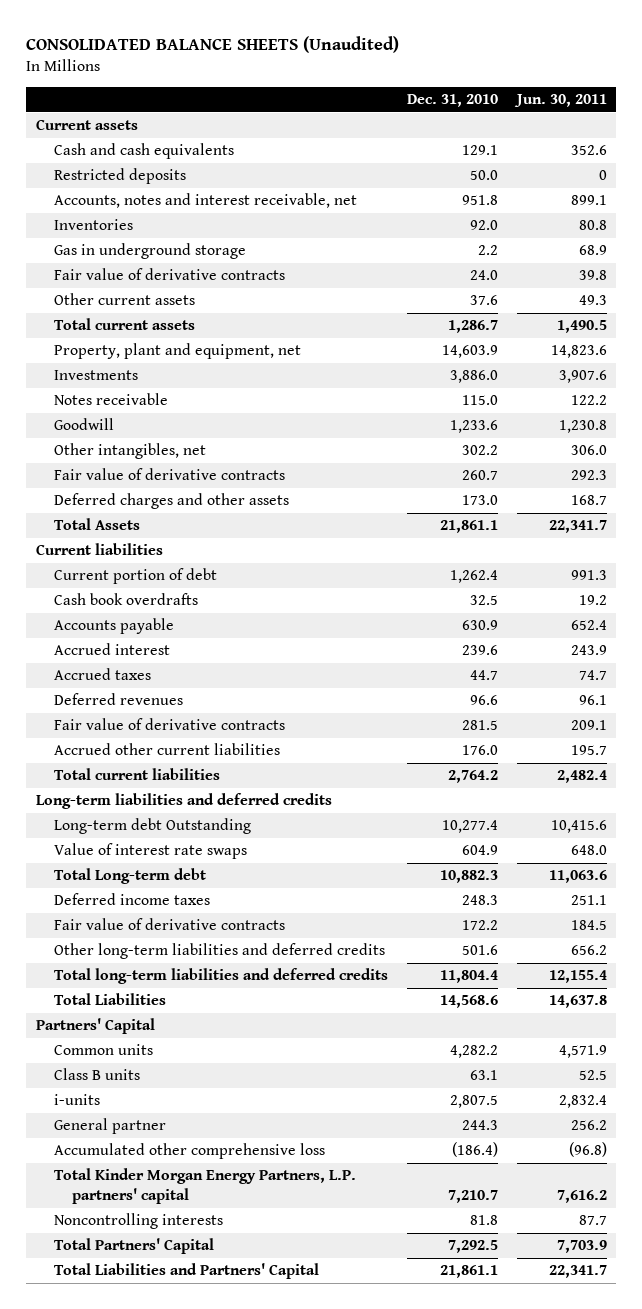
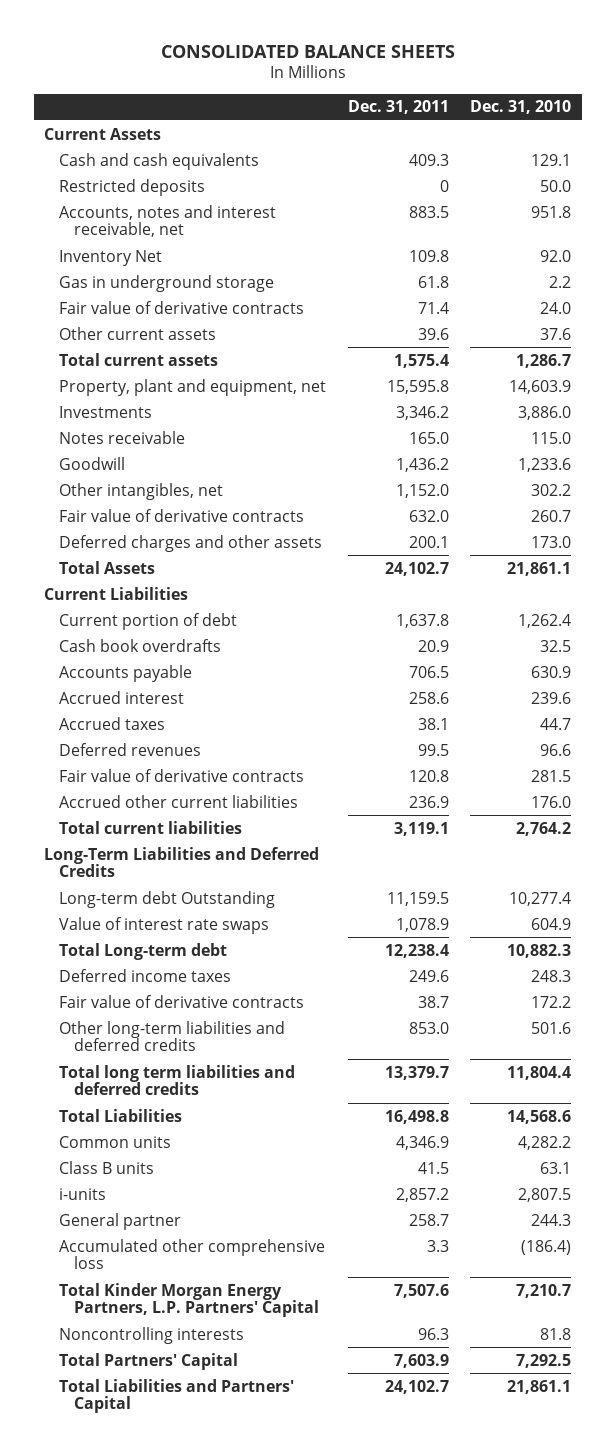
[26,36,400,54] CONSOLIDATED BALANCE SHEETS (Unaudited) -> [160,44,455,58] CONSOLIDATED BALANCE SHEETS
[513,94,607,108] Jun. 30, 2011 -> none
none -> [347,100,449,115] Dec. 31, 2011
[35,119,138,131] Current assets -> [44,127,162,140] Current Assets
[54,219,134,231] Inventories -> [59,249,163,266] Inventory Net
[35,543,163,556] Current liabilities -> [44,586,189,600] Current Liabilities
[35,793,332,810] Long-term liabilities and deferred credits -> [44,846,320,878] Long-Term Liabilities and Deferred Credits
[54,968,389,985] Total long-term liabilities and deferred credits -> [59,1064,296,1096] Total long term liabilities and deferred credits
[35,1018,155,1035] Partners' Capital -> none
[54,1168,357,1205] Total Kinder Morgan Energy Partners, L.P. partners' capital -> [59,1282,320,1318] Total Kinder Morgan Energy Partners, L.P. Partners' Capital

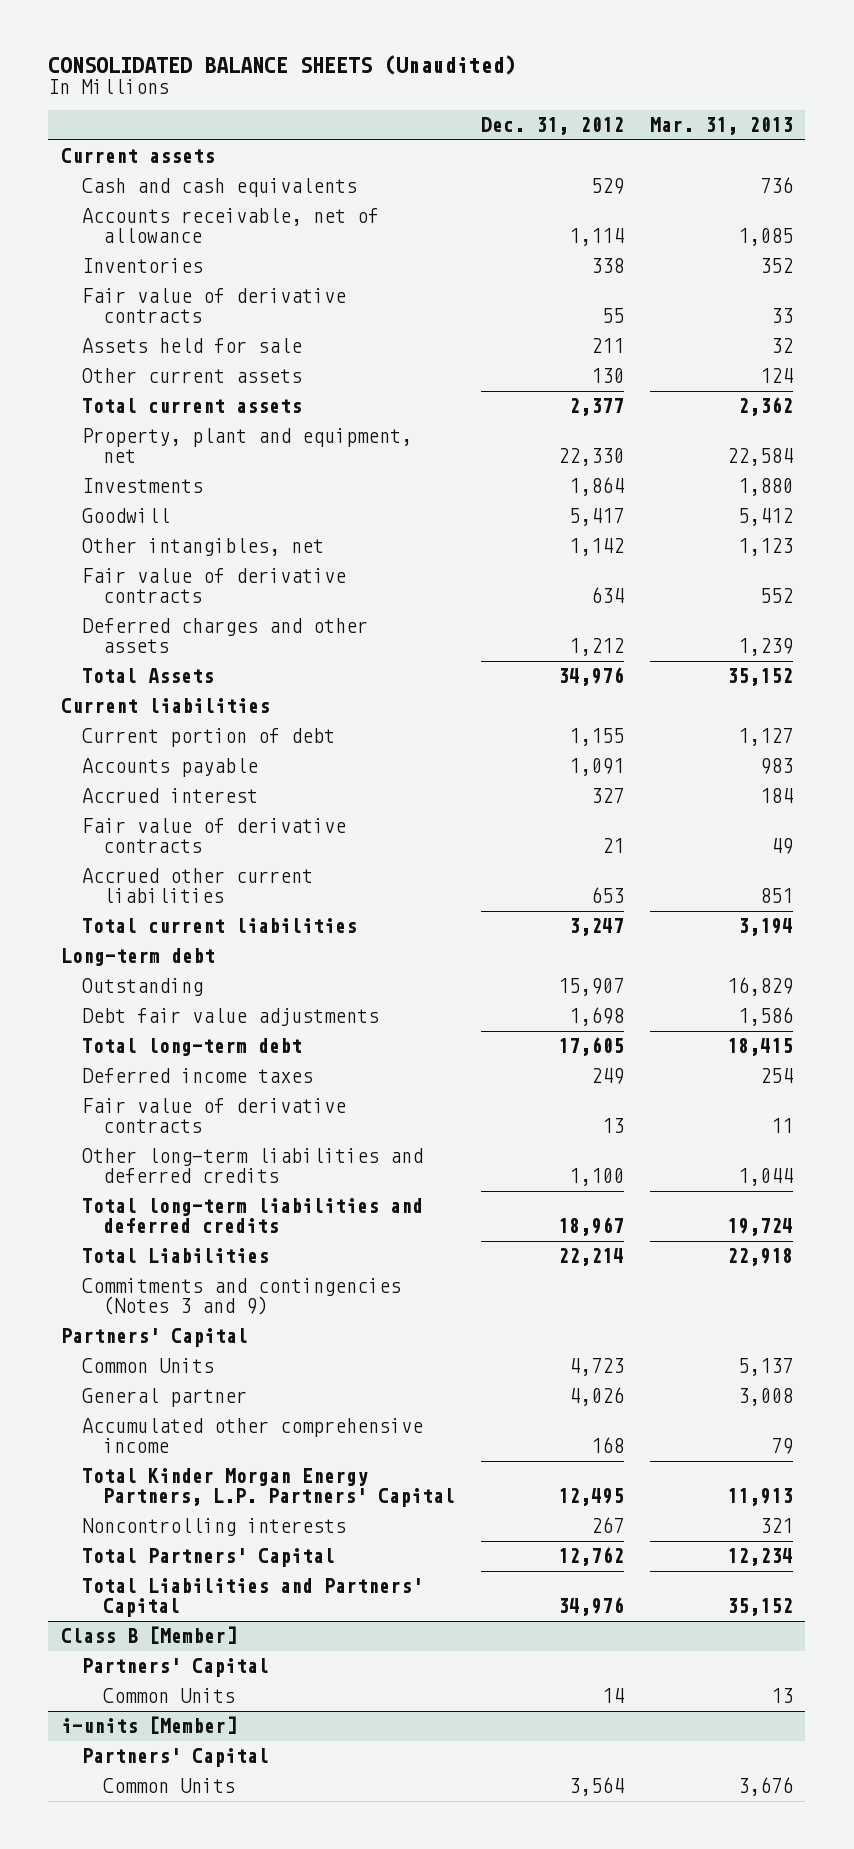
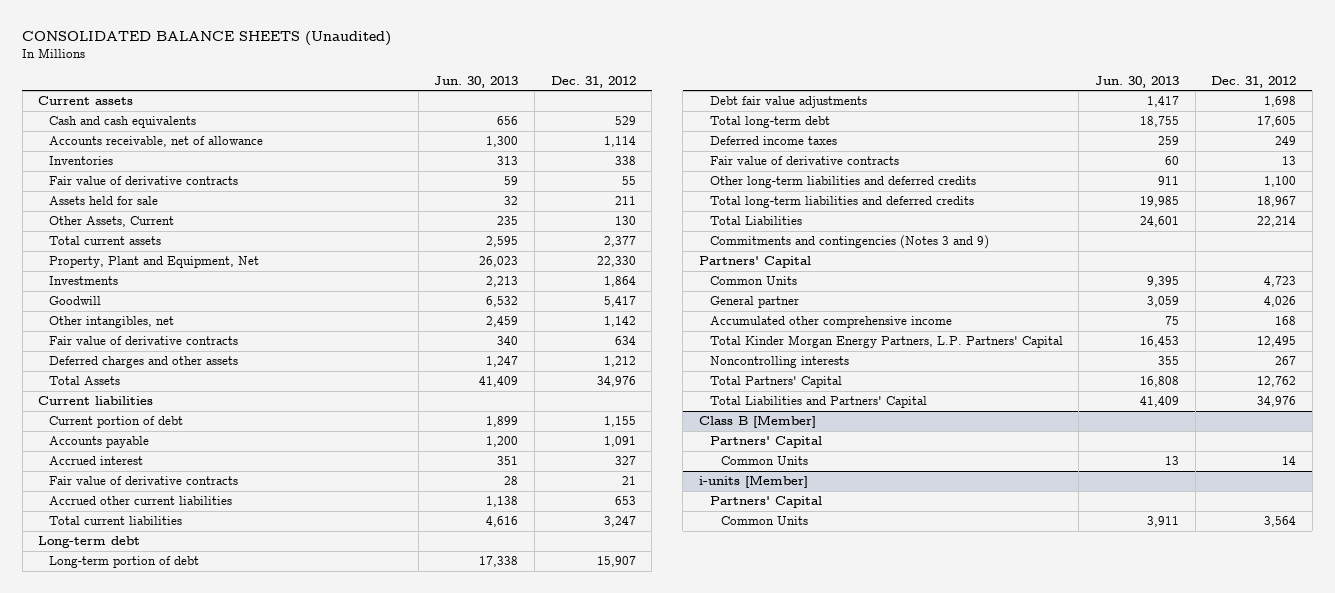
[649,117,793,136] Mar. 31, 2013 -> none
none -> [434,75,519,88] Jun. 30, 2013
[82,368,303,384] Other current assets -> [49,216,175,228] Other Assets, Current
[82,428,413,464] Property, plant and equipment, net -> [49,256,260,269] Property, Plant and Equipment, Net
[82,978,204,997] Outstanding -> [49,556,200,569] Long-term portion of debt

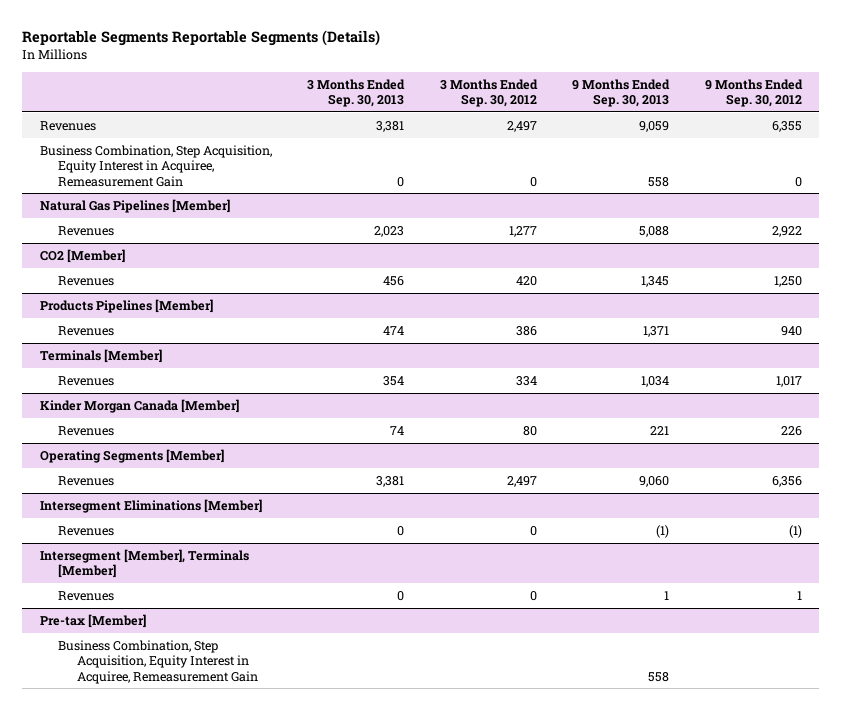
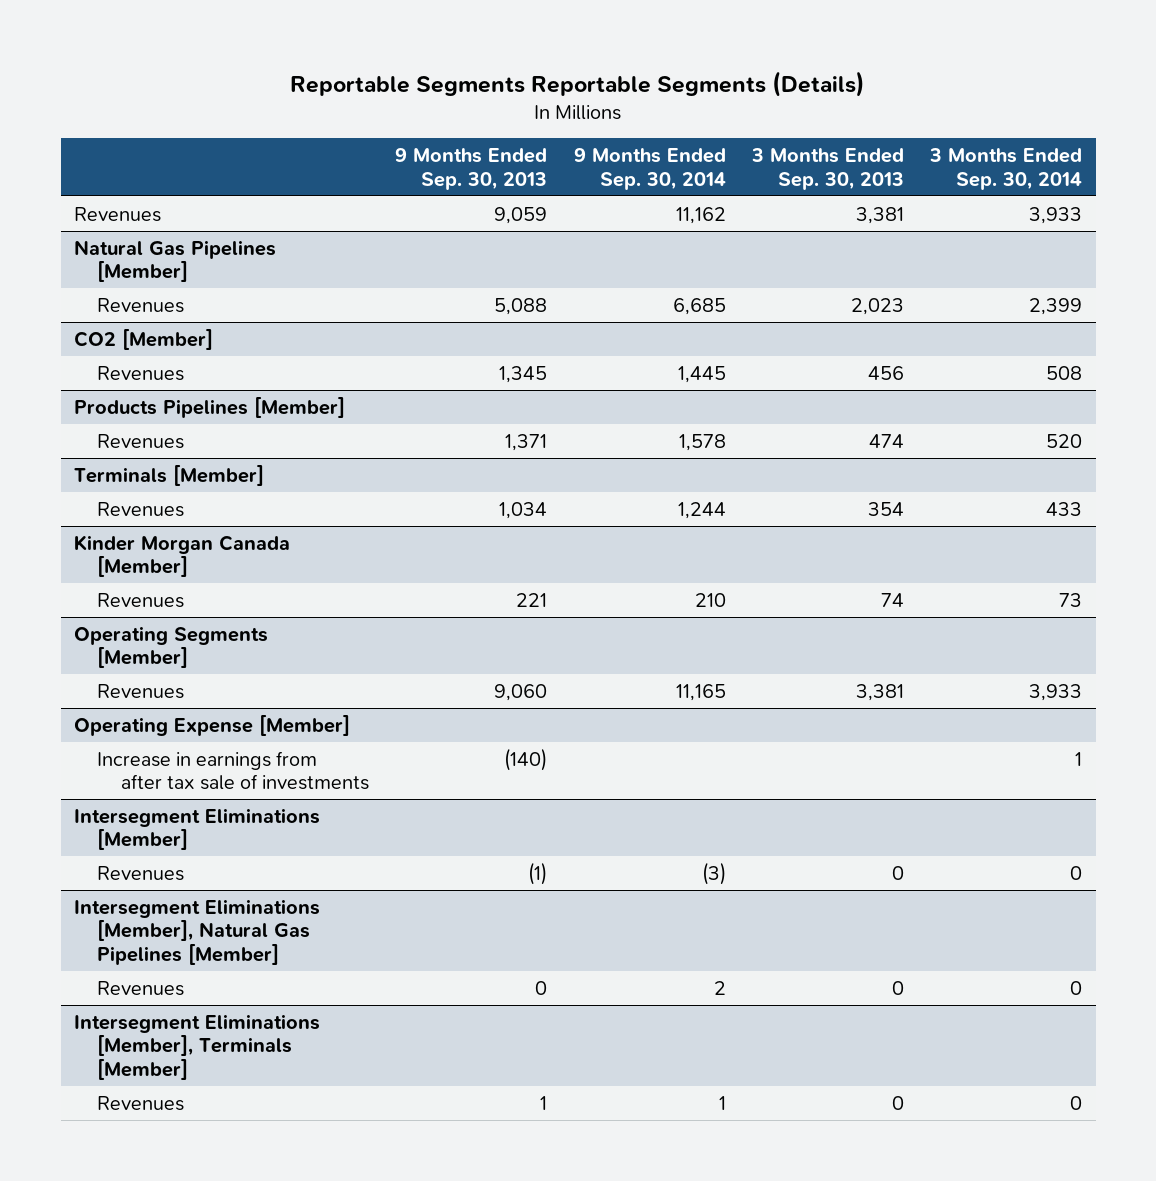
[439,78,538,108] 3 Months Ended Sep. 30, 2012 -> none
[704,78,803,108] 9 Months Ended Sep. 30, 2012 -> none
none -> [573,148,726,190] 9 Months Ended Sep. 30, 2014
none -> [929,148,1083,190] 3 Months Ended Sep. 30, 2014
[39,144,272,187] Business Combination, Step Acquisition, Equity Interest in Acquiree, Remeasurement Gain -> none
none -> [74,714,351,736] Operating Expense [Member]
none -> [97,750,369,791] Increase in earnings from after tax sale of investments
none -> [74,898,321,965] Intersegment Eliminations [Member], Natural Gas Pipelines [Member]
none -> [97,980,185,996] Revenues
[39,548,249,579] Intersegment [Member], Terminals [Member] -> [74,1013,321,1080] Intersegment Eliminations [Member], Terminals [Member]
[39,613,146,628] Pre-tax [Member] -> none
[58,639,258,684] Business Combination, Step Acquisition, Equity Interest in Acquiree, Remeasurement Gain -> none

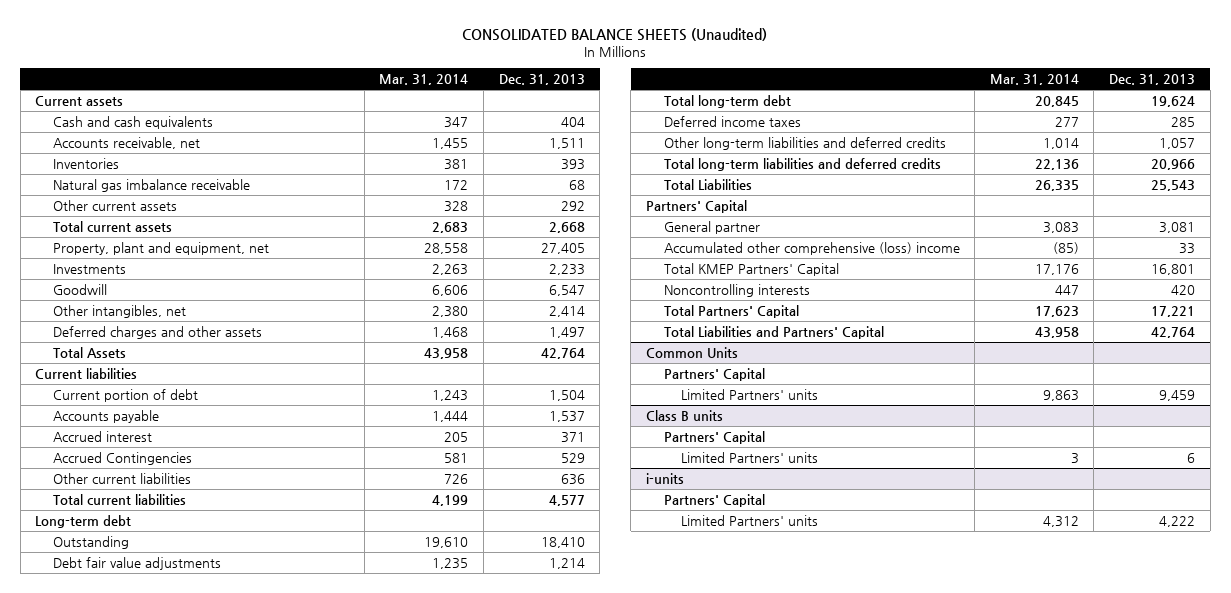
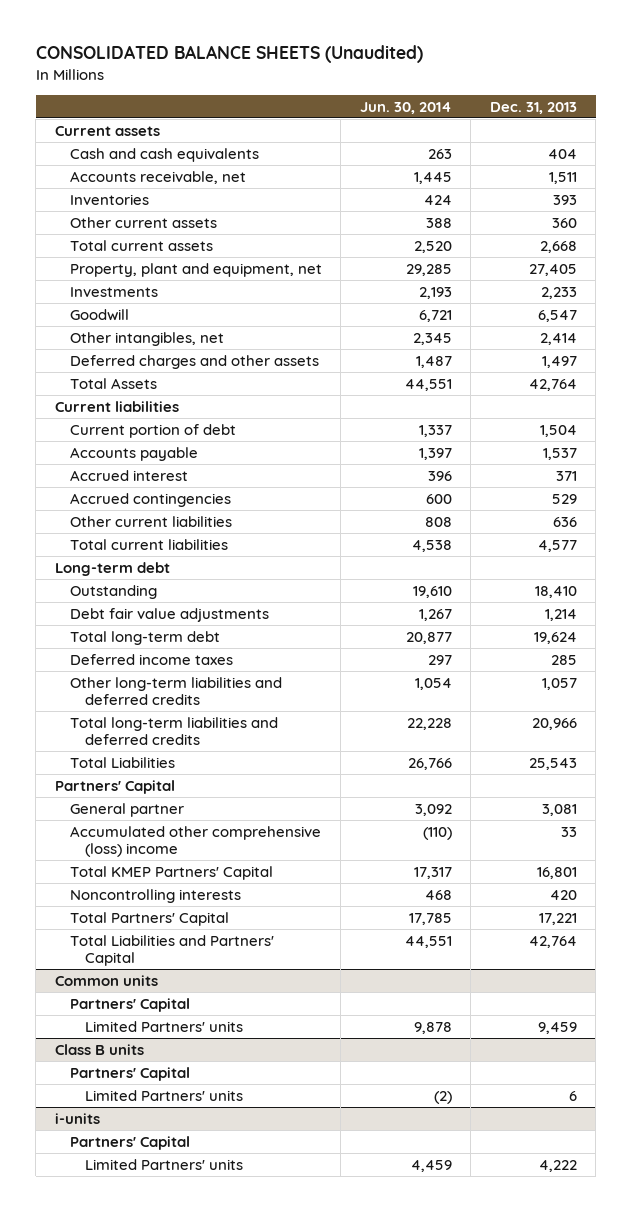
[379,73,469,85] Mar. 31, 2014 -> none
none -> [359,101,452,114] Jun. 30, 2014
[53,178,251,192] Natural gas imbalance receivable -> none
[560,200,585,211] 292 -> [551,217,577,228] 360
[53,451,193,465] Accrued Contingencies -> [69,492,231,507] Accrued contingencies
[645,346,738,358] Common Units -> [54,974,158,986] Common units

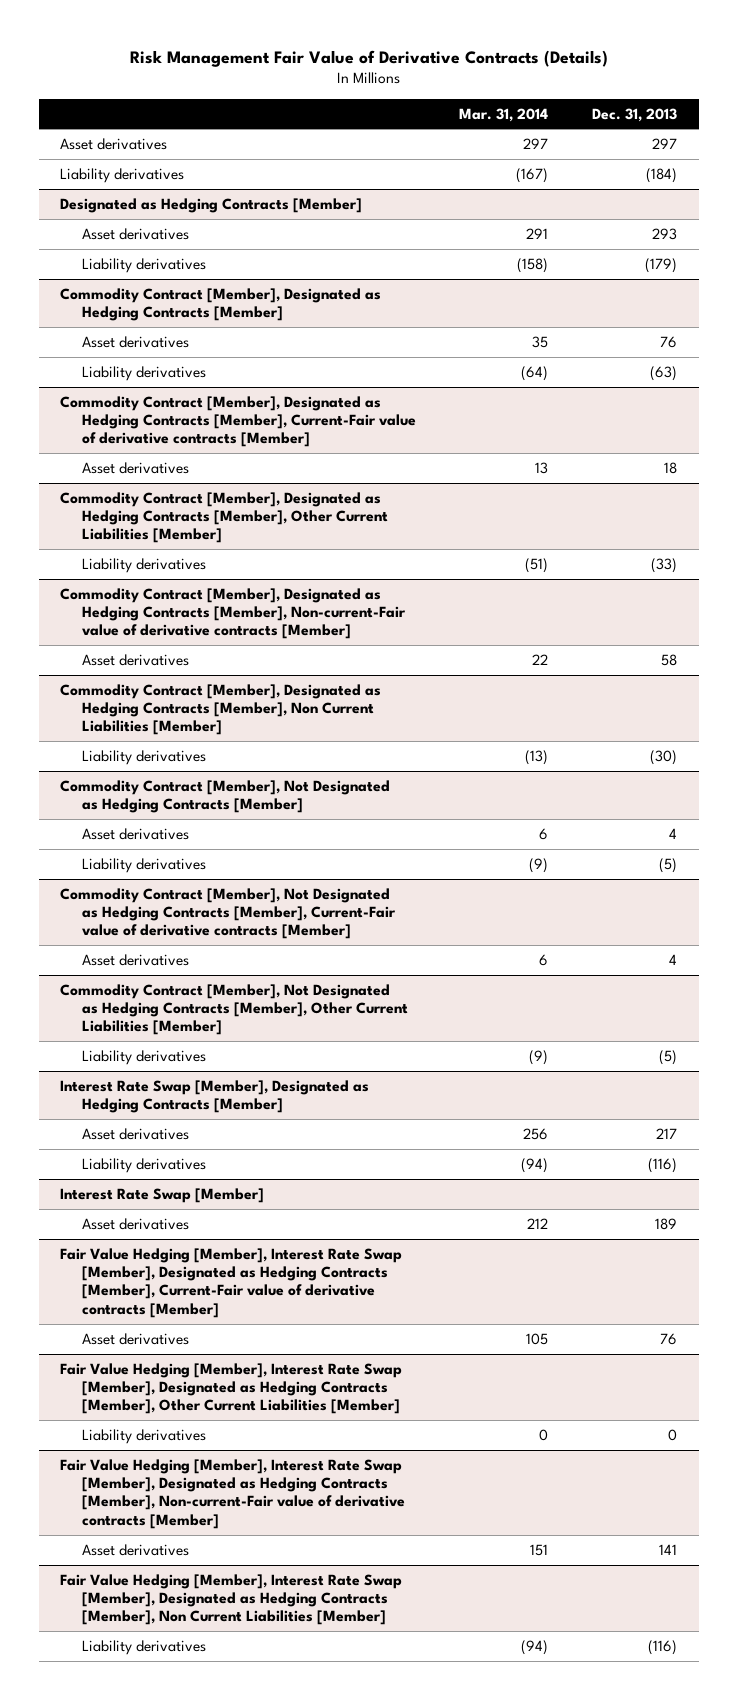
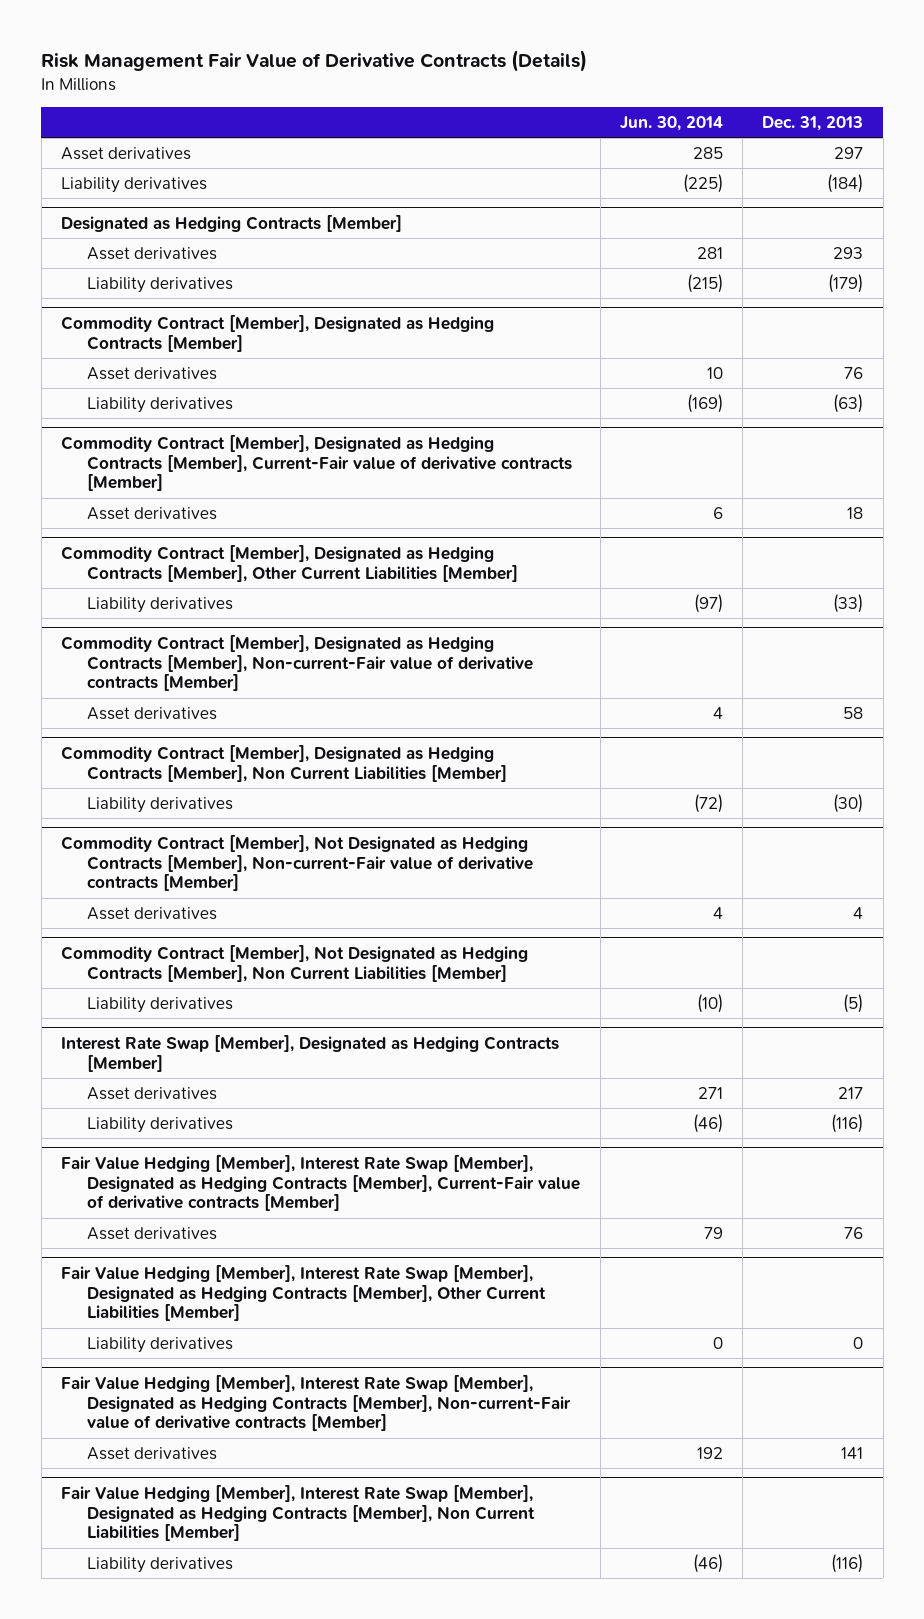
[459,107,549,122] Mar. 31, 2014 -> none
none -> [619,115,723,131] Jun. 30, 2014
[60,779,391,814] Commodity Contract [Member], Not Designated as Hedging Contracts [Member] -> none
[81,827,189,840] Asset derivatives -> none
[81,857,206,873] Liability derivatives -> none
[60,887,396,940] Commodity Contract [Member], Not Designated as Hedging Contracts [Member], Current-Fair value of derivative contracts [Member] -> [60,834,534,892] Commodity Contract [Member], Not Designated as Hedging Contracts [Member], Non-current-Fair value of derivative contracts [Member]
[60,983,408,1036] Commodity Contract [Member], Not Designated as Hedging Contracts [Member], Other Current Liabilities [Member] -> [60,944,528,982] Commodity Contract [Member], Not Designated as Hedging Contracts [Member], Non Current Liabilities [Member]
[60,1187,265,1203] Interest Rate Swap [Member] -> none
[81,1217,189,1230] Asset derivatives -> none

